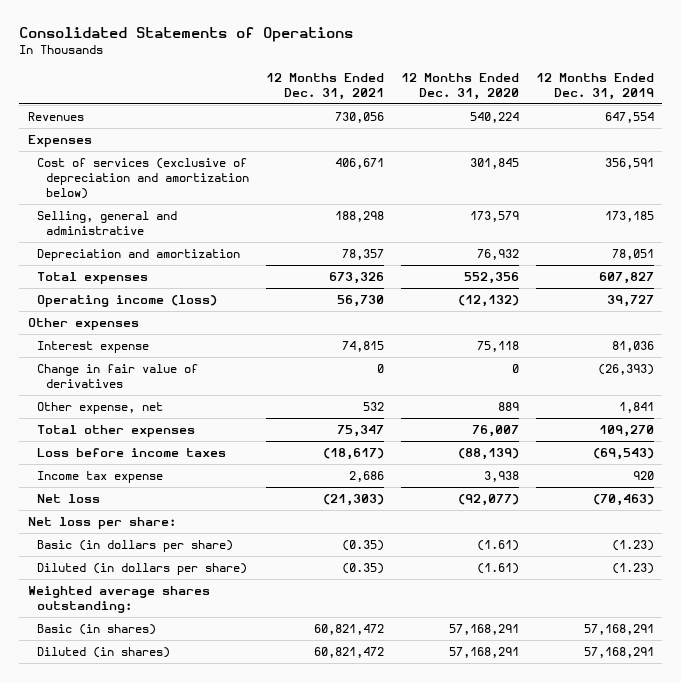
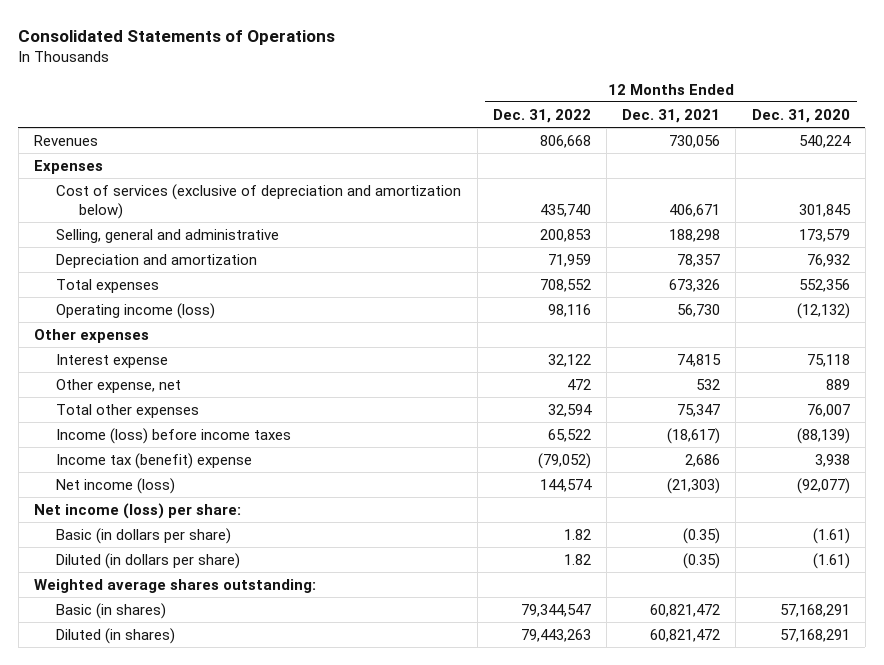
[535,73,654,100] 12 Months Ended Dec. 31, 2019 -> none
none -> [492,108,591,123] Dec. 31, 2022
[36,364,198,388] Change in fair value of derivatives -> none
[36,448,226,458] Loss before income taxes -> [56,427,292,444] Income (loss) before income taxes
[36,471,163,484] Income tax expense -> [56,452,253,469] Income tax (benefit) expense
[36,494,100,504] Net loss -> [56,477,176,494] Net income (loss)
[27,517,176,530] Net loss per share: -> [34,502,242,519] Net income (loss) per share:

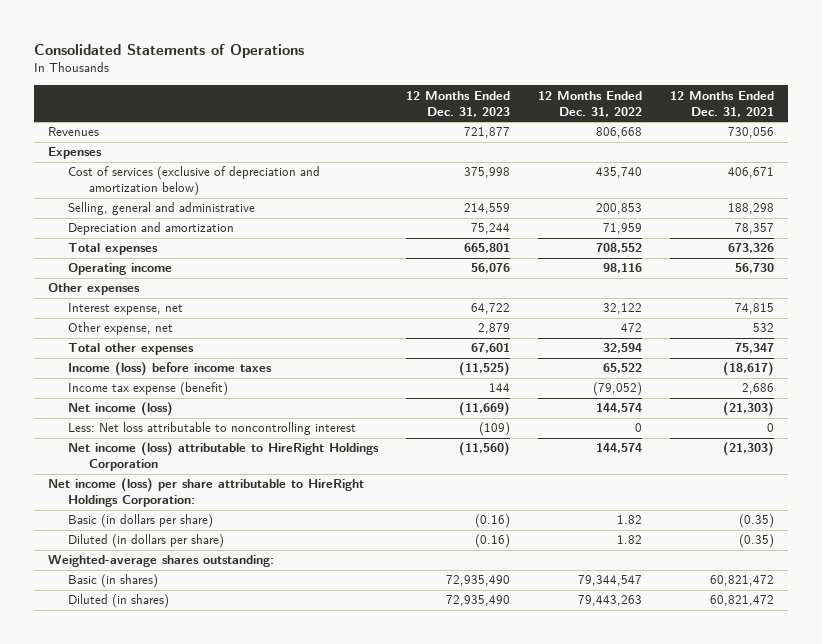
[751,108,850,123] Dec. 31, 2020 -> none
none -> [406,90,511,117] 12 Months Ended Dec. 31, 2023
[56,302,216,319] Operating income (loss) -> [68,263,173,276] Operating income
[56,353,169,368] Interest expense -> [68,303,184,316] Interest expense, net
[56,452,253,469] Income tax (benefit) expense -> [68,382,229,397] Income tax expense (benefit)
none -> [68,422,357,436] Less: Net loss attributable to noncontrolling interest
none -> [68,442,380,472] Net income (loss) attributable to HireRight Holdings Corporation
[34,502,242,519] Net income (loss) per share: -> [48,478,365,508] Net income (loss) per share attributable to HireRight Holdings Corporation:
[34,578,317,593] Weighted average shares outstanding: -> [48,555,275,568] Weighted-average shares outstanding:

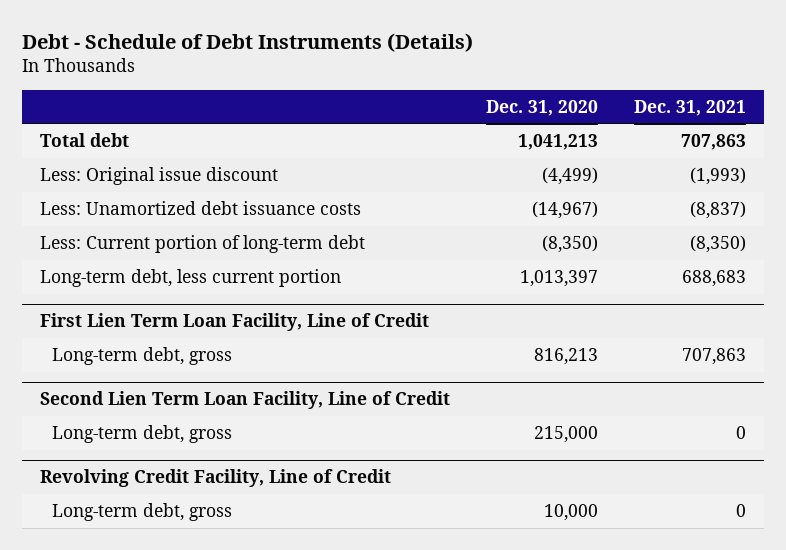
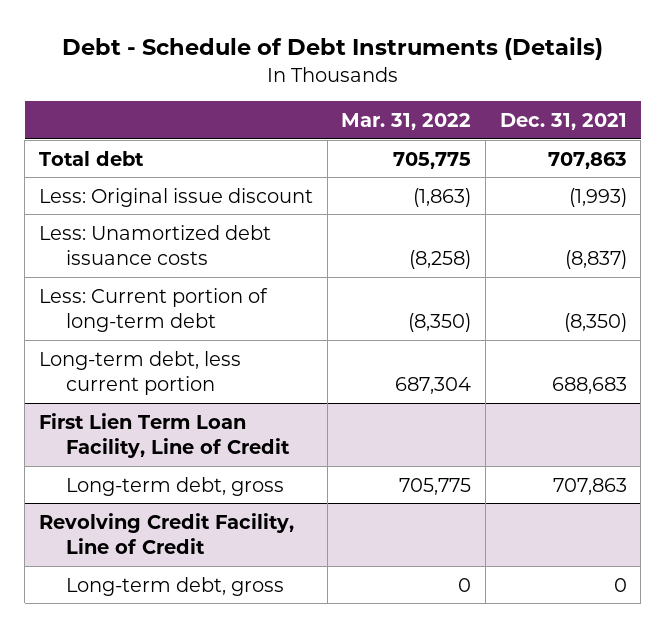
[485,99,598,116] Dec. 31, 2020 -> none
none -> [341,112,472,130] Mar. 31, 2022
[39,391,450,410] Second Lien Term Loan Facility, Line of Credit -> none
[52,425,233,444] Long-term debt, gross -> none

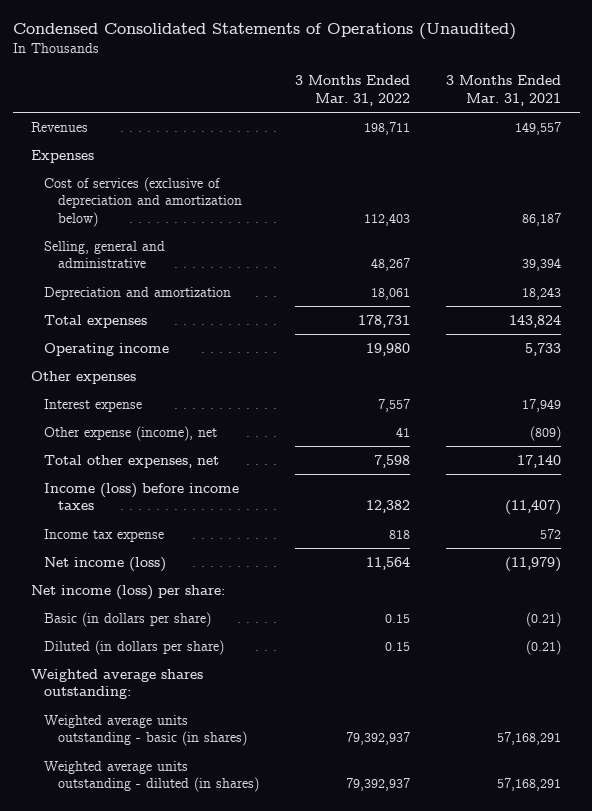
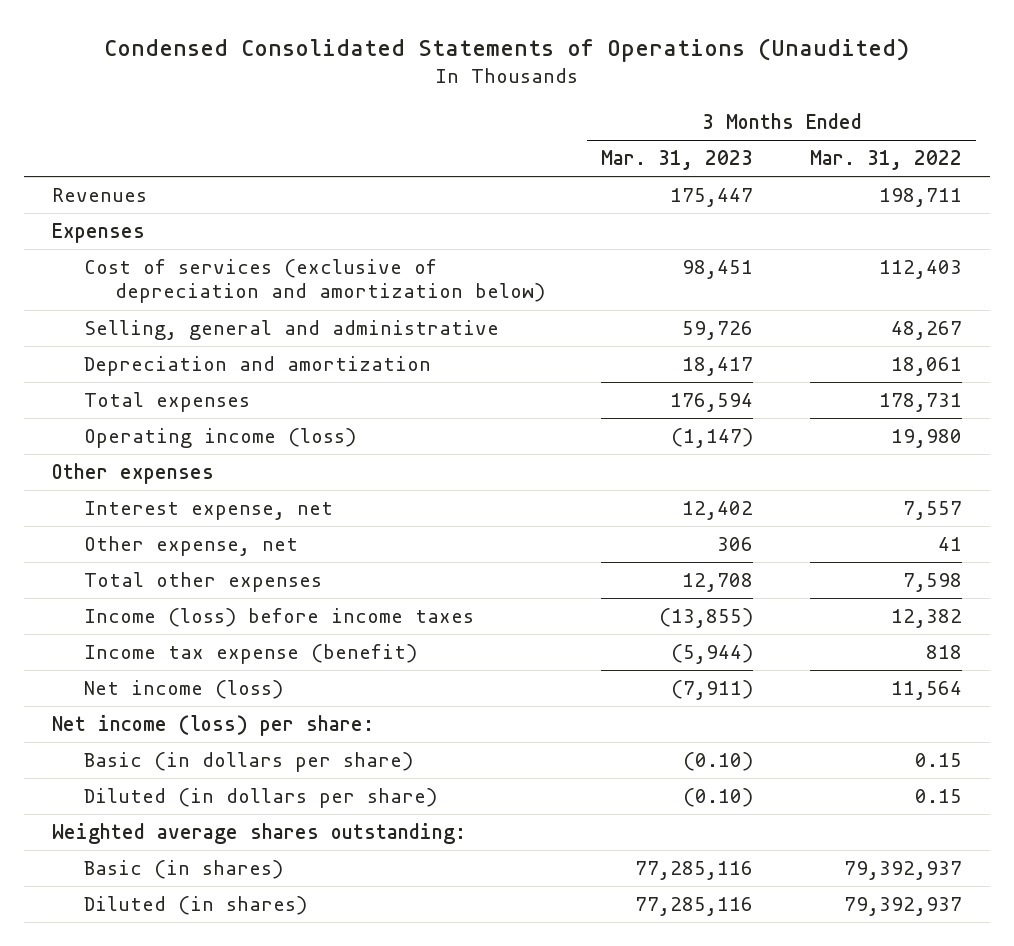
[446,75,562,107] 3 Months Ended Mar. 31, 2021 -> none
none -> [601,150,754,171] Mar. 31, 2023
[44,342,170,356] Operating income -> [83,428,356,449] Operating income (loss)
[44,398,143,412] Interest expense -> [83,501,333,521] Interest expense, net
[44,425,218,441] Other expense (income), net -> [83,536,298,557] Other expense, net
[44,454,220,468] Total other expenses, net -> [83,572,322,593] Total other expenses
[44,528,165,542] Income tax expense -> [83,644,417,665] Income tax expense (benefit)
[44,714,247,747] Weighted average units outstanding - basic (in shares) -> [83,860,283,880] Basic (in shares)
[44,760,259,793] Weighted average units outstanding - diluted (in shares) -> [83,896,307,916] Diluted (in shares)

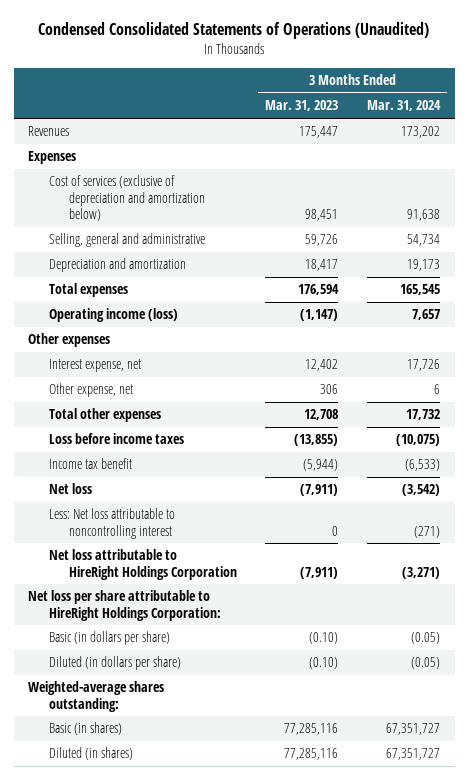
[809,150,962,171] Mar. 31, 2022 -> none
none -> [367,100,442,112] Mar. 31, 2024
[83,608,474,628] Income (loss) before income taxes -> [48,433,184,445] Loss before income taxes
[83,644,417,665] Income tax expense (benefit) -> [48,458,132,470] Income tax benefit
none -> [48,483,92,495] Net loss
none -> [48,508,175,539] Less: Net loss attributable to noncontrolling interest
[83,680,283,700] Net income (loss) -> [48,549,237,580] Net loss attributable to HireRight Holdings Corporation
[52,715,375,737] Net income (loss) per share: -> [28,590,221,621] Net loss per share attributable to HireRight Holdings Corporation:
[52,823,467,845] Weighted average shares outstanding: -> [28,681,165,712] Weighted-average shares outstanding:

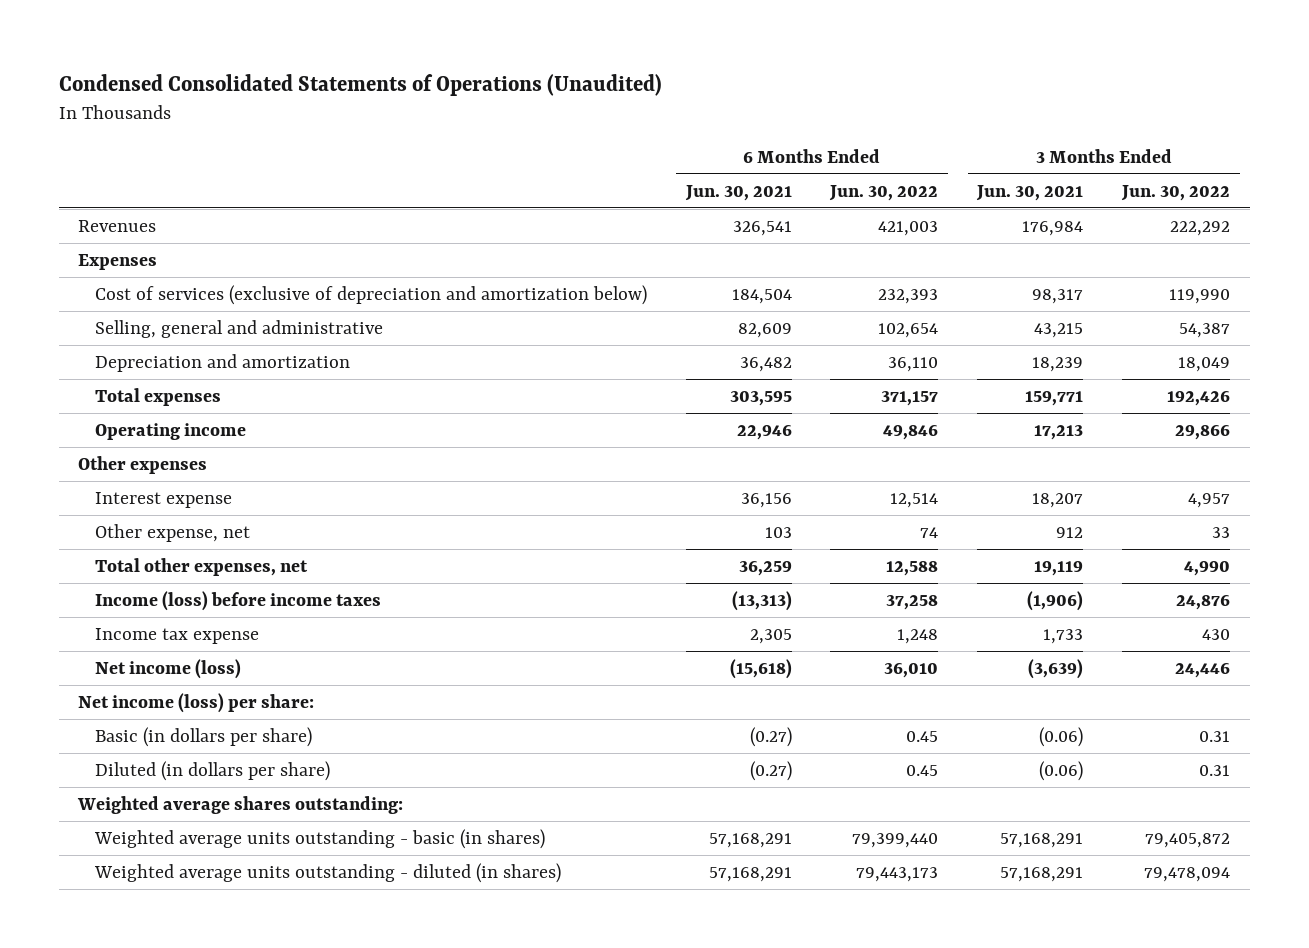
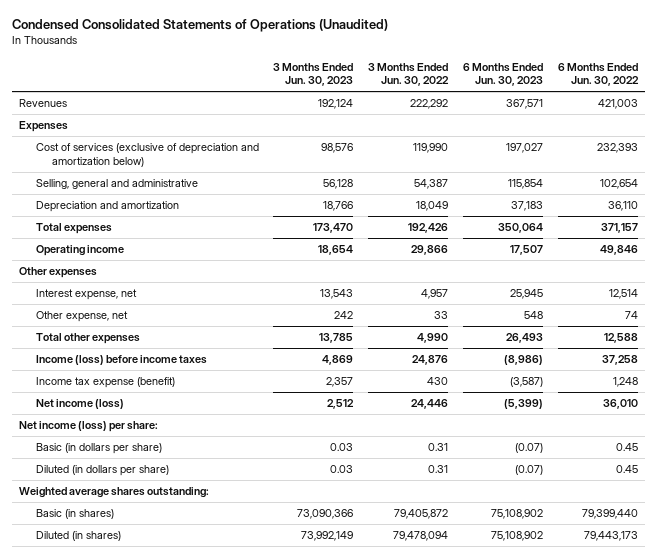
[684,184,792,201] Jun. 30, 2021 -> none
[976,184,1084,201] Jun. 30, 2021 -> none
none -> [273,62,354,87] 3 Months Ended Jun. 30, 2023
none -> [462,62,543,87] 6 Months Ended Jun. 30, 2023
[94,491,232,508] Interest expense -> [35,289,137,301] Interest expense, net
[94,557,308,576] Total other expenses, net -> [35,333,140,345] Total other expenses
[94,627,259,644] Income tax expense -> [35,377,175,389] Income tax expense (benefit)
[93,828,545,849] Weighted average units outstanding - basic (in shares) -> [35,509,114,520] Basic (in shares)
[93,862,561,883] Weighted average units outstanding - diluted (in shares) -> [35,531,121,542] Diluted (in shares)

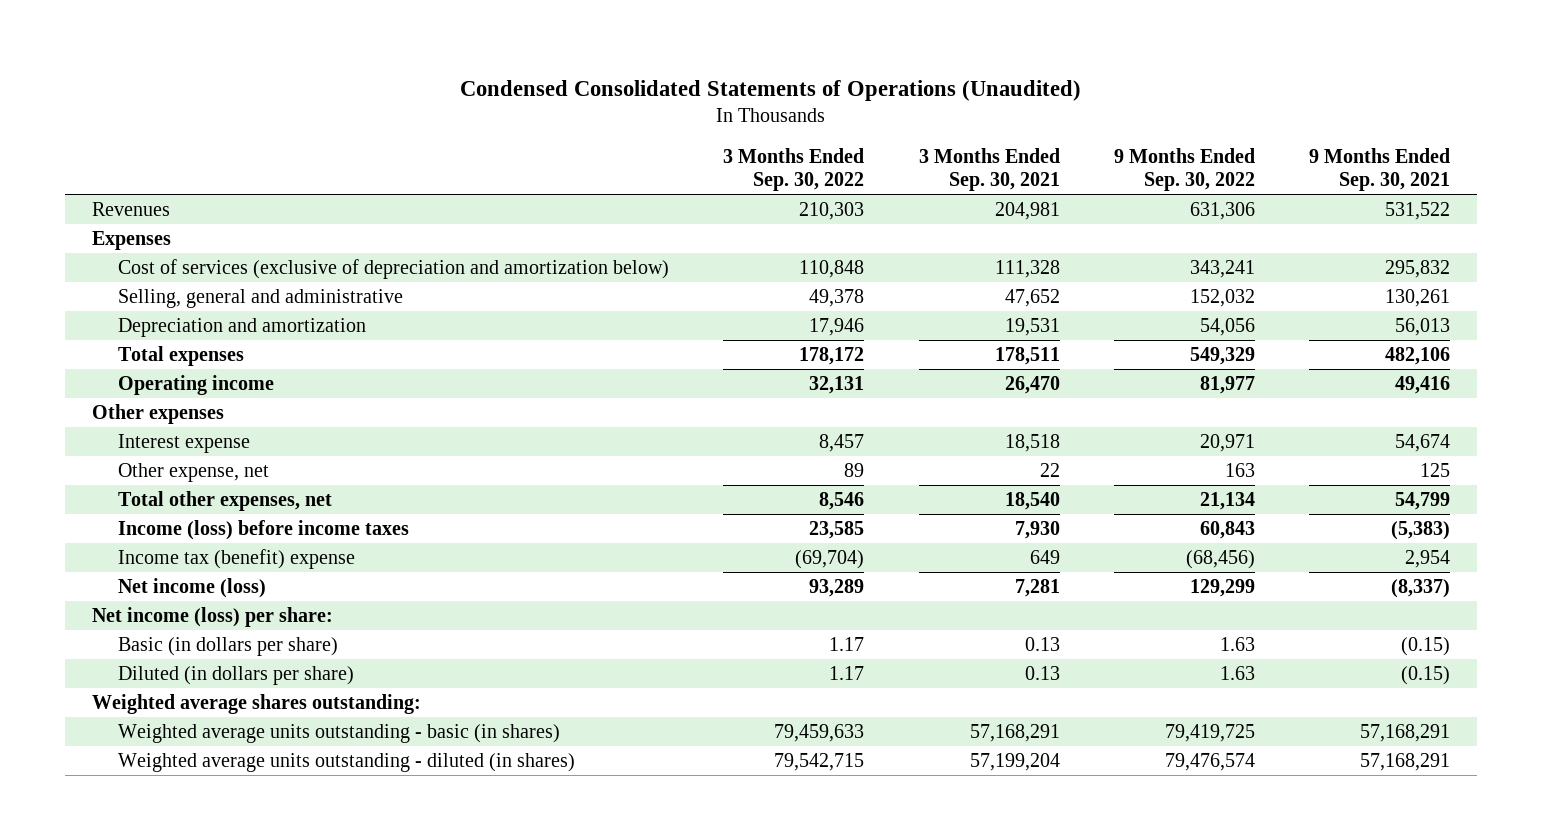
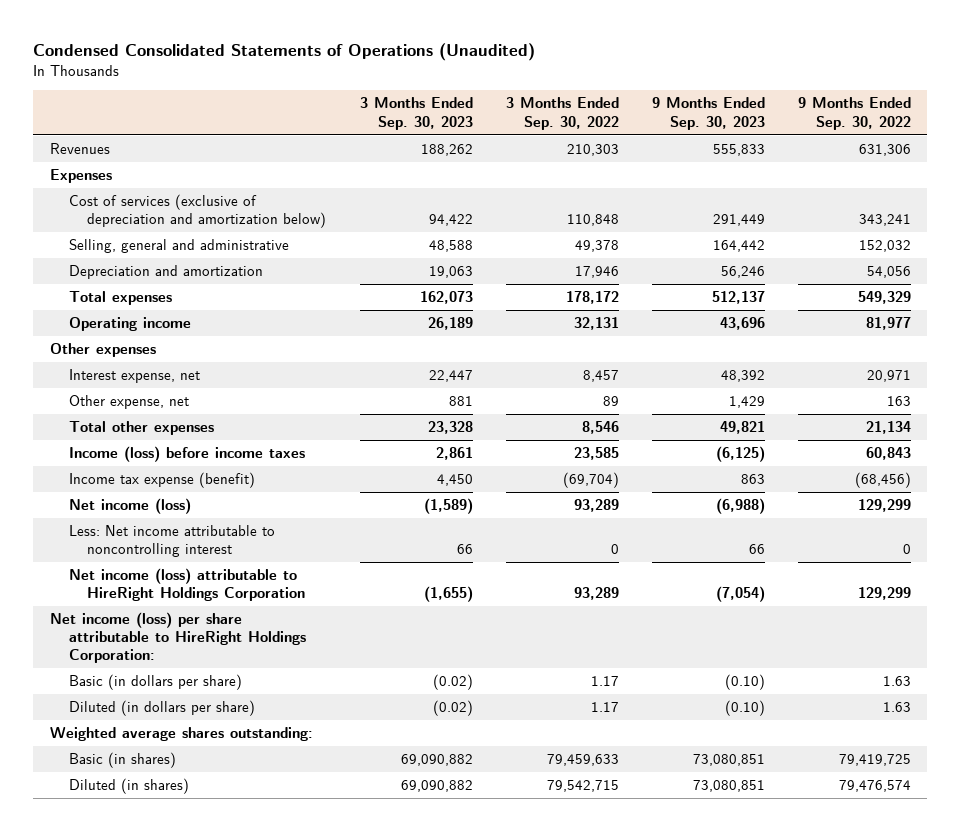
[918,147,1060,192] 3 Months Ended Sep. 30, 2021 -> none
[1309,147,1451,192] 9 Months Ended Sep. 30, 2021 -> none
none -> [359,97,473,130] 3 Months Ended Sep. 30, 2023
none -> [651,97,765,130] 9 Months Ended Sep. 30, 2023
[117,433,250,453] Interest expense -> [68,369,200,384] Interest expense, net
[117,490,332,511] Total other expenses, net -> [68,421,214,436] Total other expenses
[117,548,355,569] Income tax (benefit) expense -> [68,472,255,489] Income tax expense (benefit)
none -> [68,525,275,558] Less: Net income attributable to noncontrolling interest
none -> [68,568,306,602] Net income (loss) attributable to HireRight Holdings Corporation
[92,606,334,627] Net income (loss) per share: -> [49,612,306,664] Net income (loss) per share attributable to HireRight Holdings Corporation:
[117,723,560,743] Weighted average units outstanding - basic (in shares) -> [68,752,176,769] Basic (in shares)
[117,752,575,772] Weighted average units outstanding - diluted (in shares) -> [68,778,189,795] Diluted (in shares)

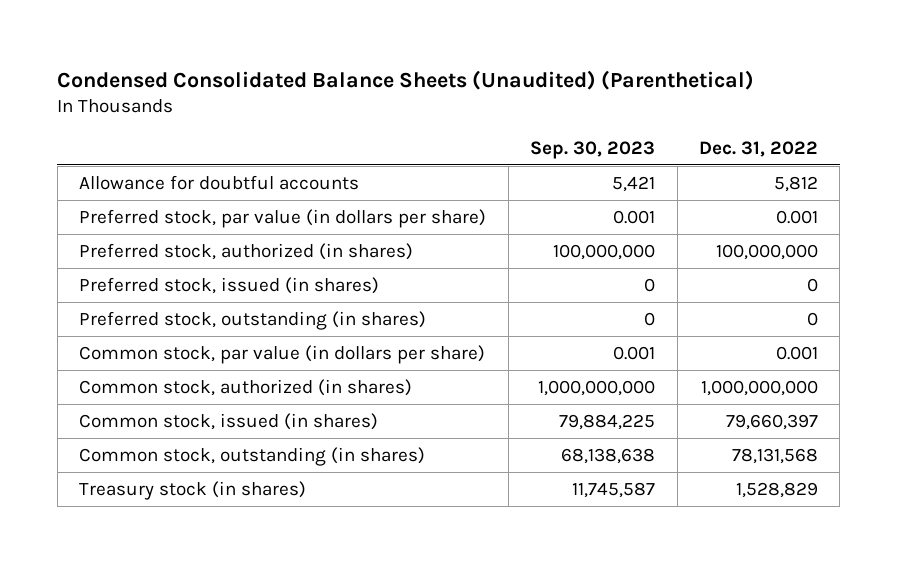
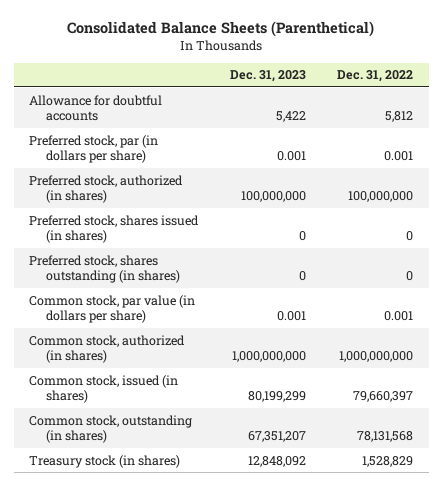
[57,69,755,90] Condensed Consolidated Balance Sheets (Unaudited) (Parenthetical) -> [67,21,375,38] Consolidated Balance Sheets (Parenthetical)
[530,140,656,159] Sep. 30, 2023 -> none
none -> [229,70,306,83] Dec. 31, 2023
[79,208,487,228] Preferred stock, par value (in dollars per share) -> [29,134,159,164] Preferred stock, par (in dollars per share)
[79,276,380,294] Preferred stock, issued (in shares) -> [29,214,200,244] Preferred stock, shares issued (in shares)
[79,310,427,330] Preferred stock, outstanding (in shares) -> [29,254,181,284] Preferred stock, shares outstanding (in shares)

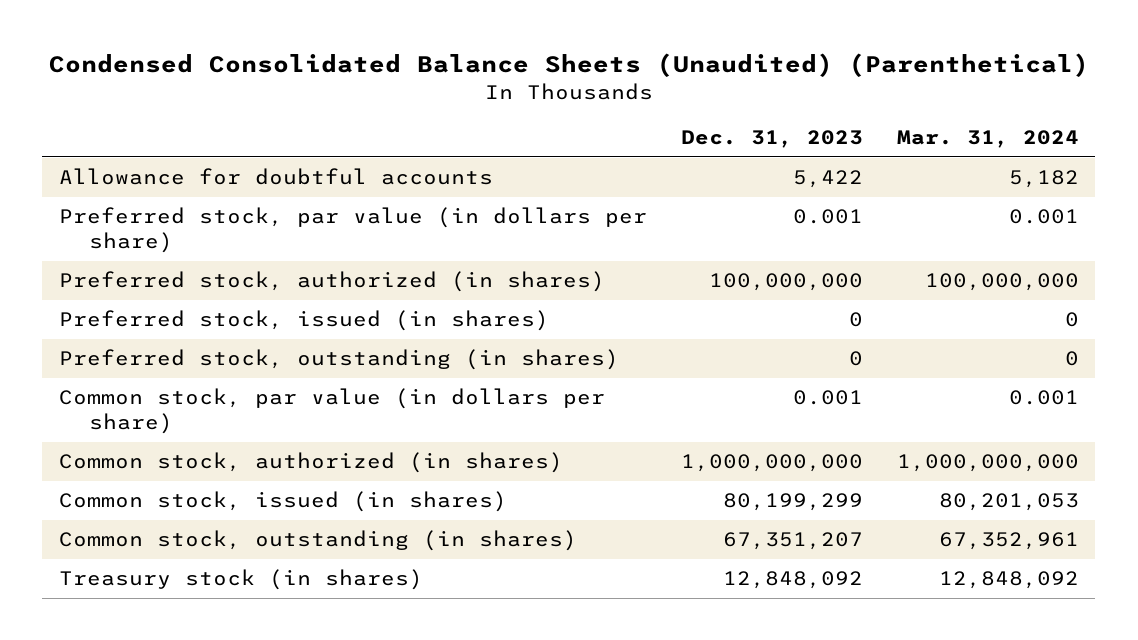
[67,21,375,38] Consolidated Balance Sheets (Parenthetical) -> [48,53,1089,78] Condensed Consolidated Balance Sheets (Unaudited) (Parenthetical)
[336,70,413,83] Dec. 31, 2022 -> none
none -> [896,130,1079,149] Mar. 31, 2024
[29,134,159,164] Preferred stock, par (in dollars per share) -> [59,207,648,254] Preferred stock, par value (in dollars per share)
[29,214,200,244] Preferred stock, shares issued (in shares) -> [59,310,550,332] Preferred stock, issued (in shares)
[29,254,181,284] Preferred stock, shares outstanding (in shares) -> [59,349,620,371] Preferred stock, outstanding (in shares)

